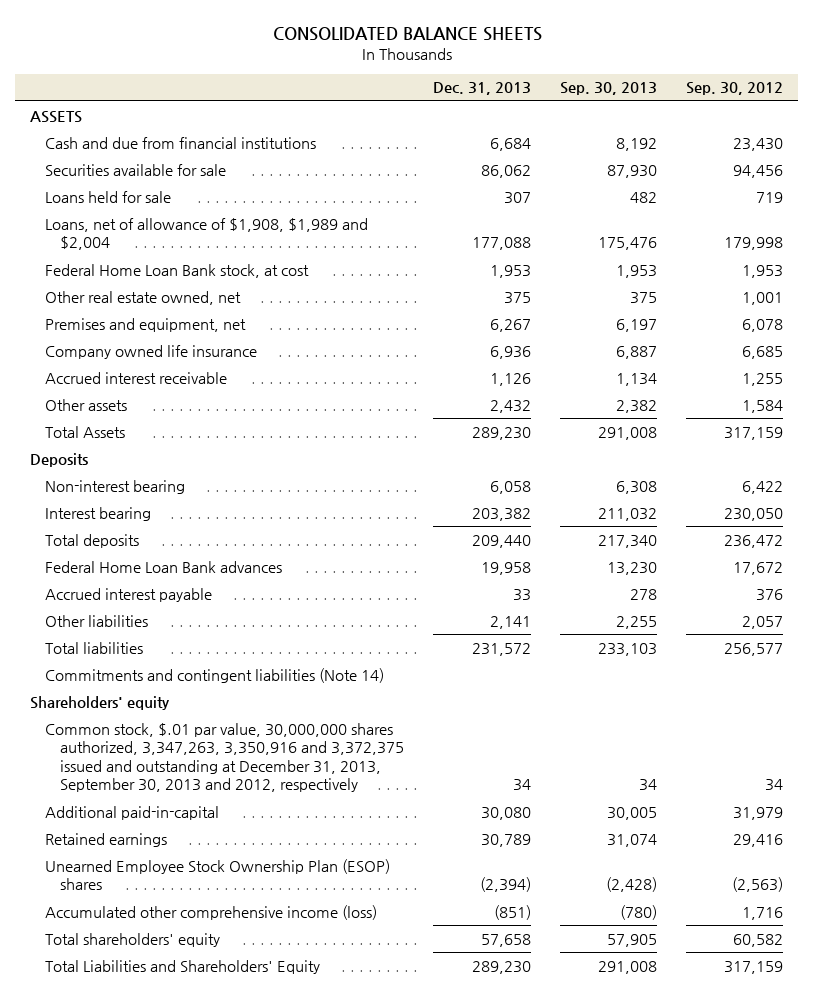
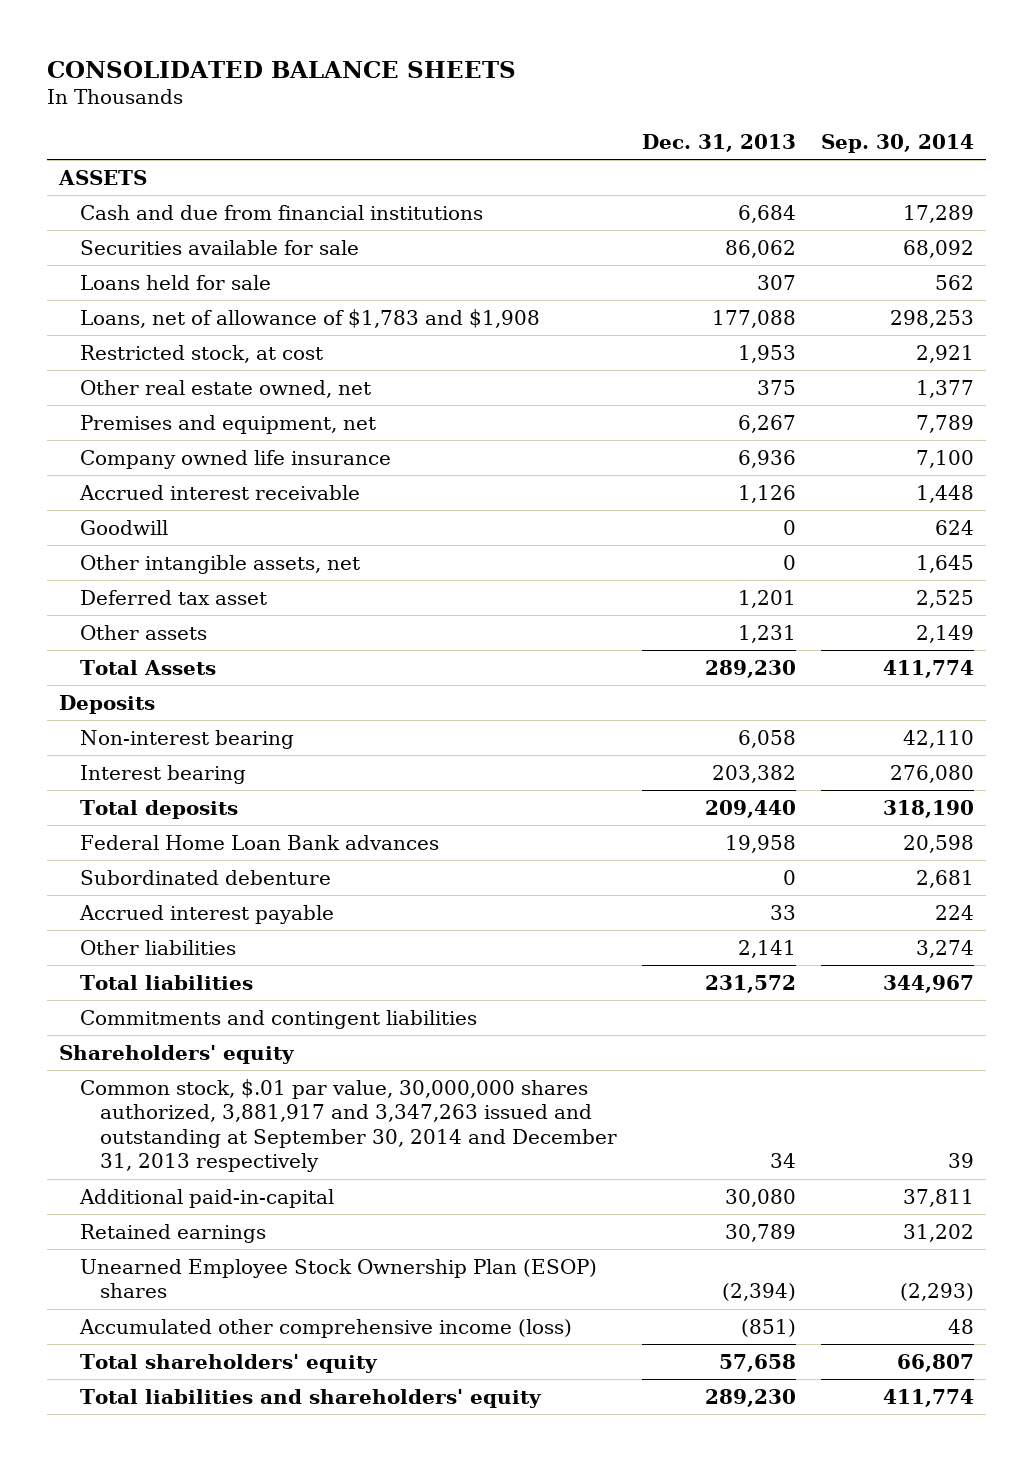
[560,82,658,96] Sep. 30, 2013 -> none
[686,82,784,96] Sep. 30, 2012 -> none
none -> [821,134,975,154] Sep. 30, 2014
[44,217,368,251] Loans, net of allowance of $1,908, $1,989 and $2,004 -> [79,308,540,328] Loans, net of allowance of $1,783 and $1,908
[44,263,309,278] Federal Home Loan Bank stock, at cost -> [79,344,323,363] Restricted stock, at cost
none -> [79,519,168,535] Goodwill
none -> [79,554,360,574] Other intangible assets, net
none -> [79,589,267,605] Deferred tax asset
[490,399,532,413] 2,432 -> [738,624,797,643] 1,231
none -> [79,869,331,885] Subordinated debenture
[44,667,384,683] Commitments and contingent liabilities (Note 14) -> [79,1009,477,1029] Commitments and contingent liabilities
[44,722,404,793] Common stock, $.01 par value, 30,000,000 shares authorized, 3,347,263, 3,350,916 and 3,372,375 issued and outstanding at December 31, 2013, September 30, 2013 and 2012, respectively -> [79,1078,618,1173] Common stock, $.01 par value, 30,000,000 shares authorized, 3,881,917 and 3,347,263 issued and outstanding at September 30, 2014 and December 31, 2013 respectively
[44,959,320,974] Total Liabilities and Shareholders' Equity -> [79,1388,542,1408] Total liabilities and shareholders' equity

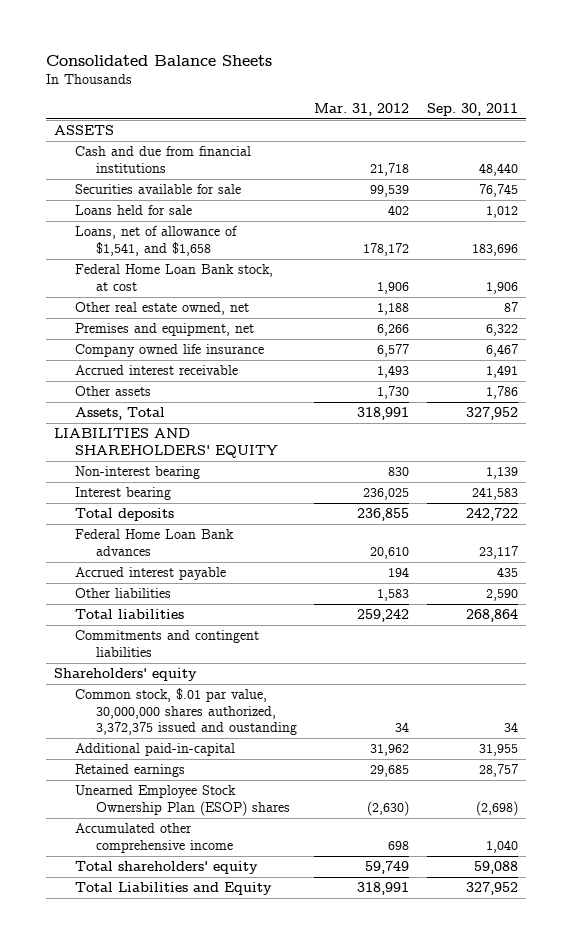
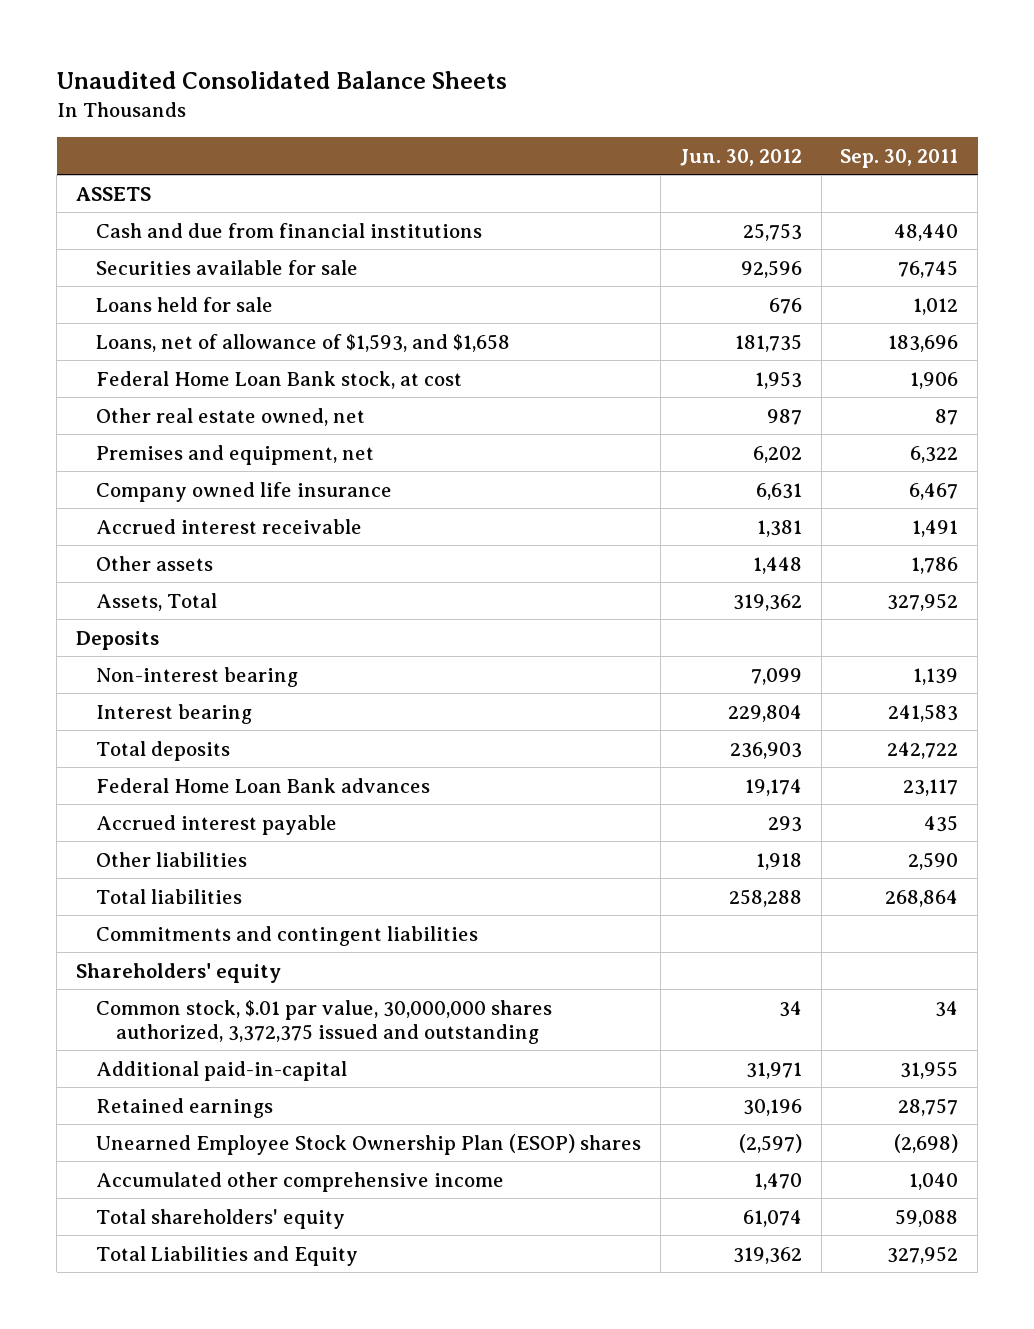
[45,55,272,67] Consolidated Balance Sheets -> [56,70,507,89] Unaudited Consolidated Balance Sheets
[314,102,410,116] Mar. 31, 2012 -> none
none -> [679,148,802,166] Jun. 30, 2012
[75,226,238,256] Loans, net of allowance of $1,541, and $1,658 -> [95,333,510,352] Loans, net of allowance of $1,593, and $1,658
[54,428,279,458] LIABILITIES AND SHAREHOLDERS' EQUITY -> none
none -> [75,630,159,650] Deposits
[75,688,297,736] Common stock, $.01 par value, 30,000,000 shares authorized, 3,372,375 issued and oustanding -> [95,999,552,1045] Common stock, $.01 par value, 30,000,000 shares authorized, 3,372,375 issued and outstanding

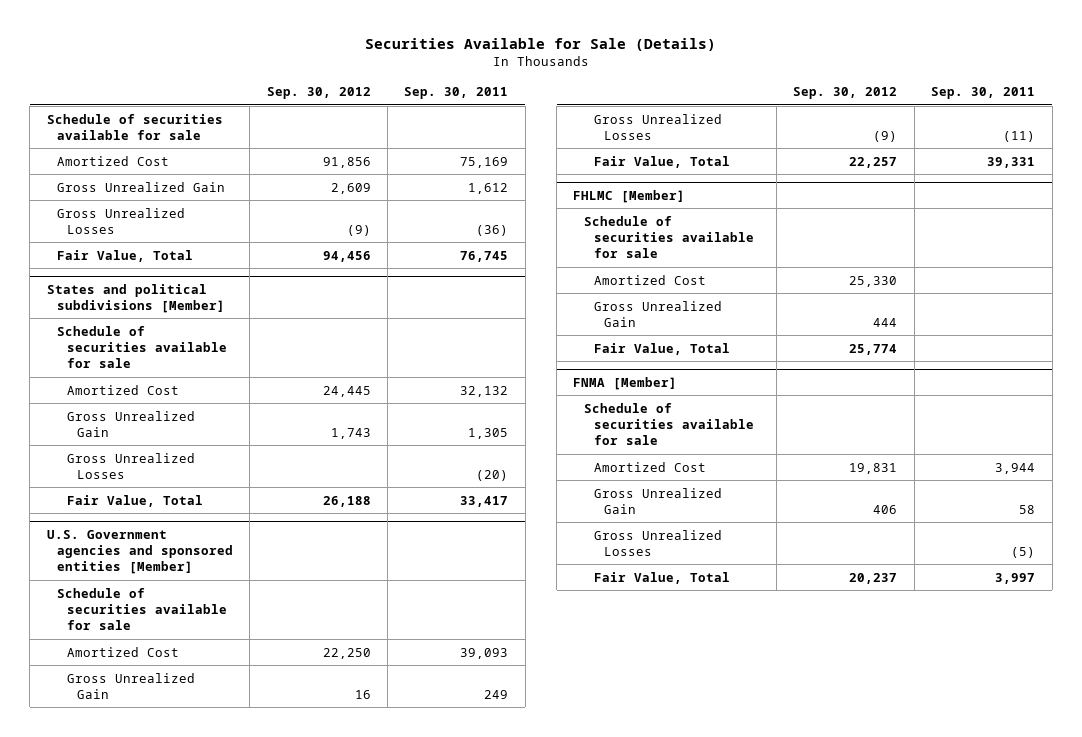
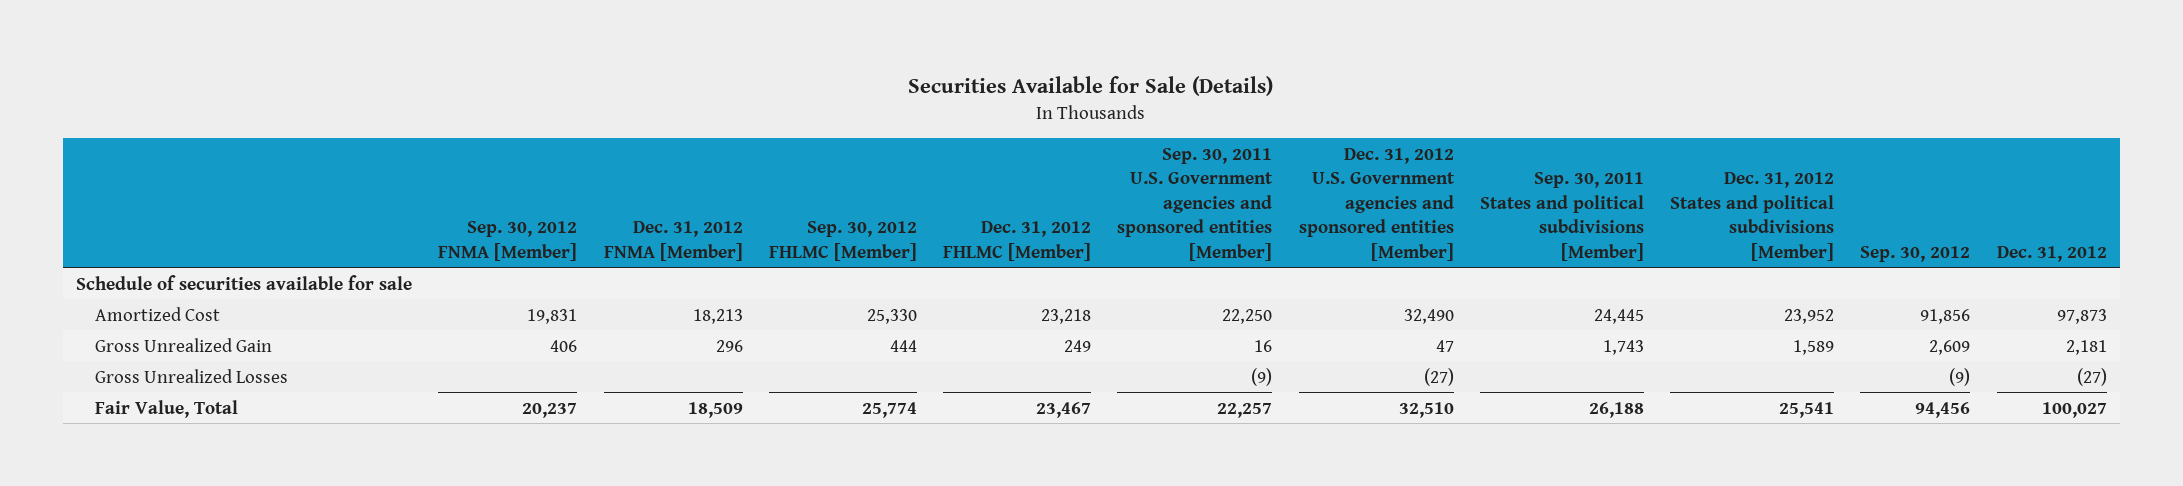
[404,87,509,100] Sep. 30, 2011 -> none
none -> [438,221,578,261] Sep. 30, 2012 FNMA [Member]
none -> [603,221,743,261] Dec. 31, 2012 FNMA [Member]
none -> [768,221,917,261] Sep. 30, 2012 FHLMC [Member]
none -> [943,221,1092,261] Dec. 31, 2012 FHLMC [Member]
none -> [1117,147,1274,261] Sep. 30, 2011 U.S. Government agencies and sponsored entities [Member]
none -> [1298,147,1455,261] Dec. 31, 2012 U.S. Government agencies and sponsored entities [Member]
none -> [1479,172,1644,261] Sep. 30, 2011 States and political subdivisions [Member]
none -> [1670,172,1835,261] Dec. 31, 2012 States and political subdivisions [Member]
none -> [1996,245,2107,262] Dec. 31, 2012
[46,283,225,313] States and political subdivisions [Member] -> none
[56,325,228,368] Schedule of securities available for sale -> none
[67,384,180,395] Amortized Cost -> none
[67,410,196,437] Gross Unrealized Gain -> none
[67,452,196,479] Gross Unrealized Losses -> none
[67,494,204,507] Fair Value, Total -> none
[46,529,233,575] U.S. Government agencies and sponsored entities [Member] -> none
[56,587,228,630] Schedule of securities available for sale -> none
[67,646,180,657] Amortized Cost -> none
[67,672,196,699] Gross Unrealized Gain -> none
[593,113,722,140] Gross Unrealized Losses -> none
[593,155,730,168] Fair Value, Total -> none
[573,189,686,203] FHLMC [Member] -> none
[583,215,754,258] Schedule of securities available for sale -> none
[593,274,706,285] Amortized Cost -> none
[593,300,722,327] Gross Unrealized Gain -> none
[593,342,730,355] Fair Value, Total -> none
[573,376,678,390] FNMA [Member] -> none
[583,402,754,445] Schedule of securities available for sale -> none
[593,461,706,472] Amortized Cost -> none
[593,487,722,514] Gross Unrealized Gain -> none
[593,529,722,556] Gross Unrealized Losses -> none
[593,571,730,584] Fair Value, Total -> none

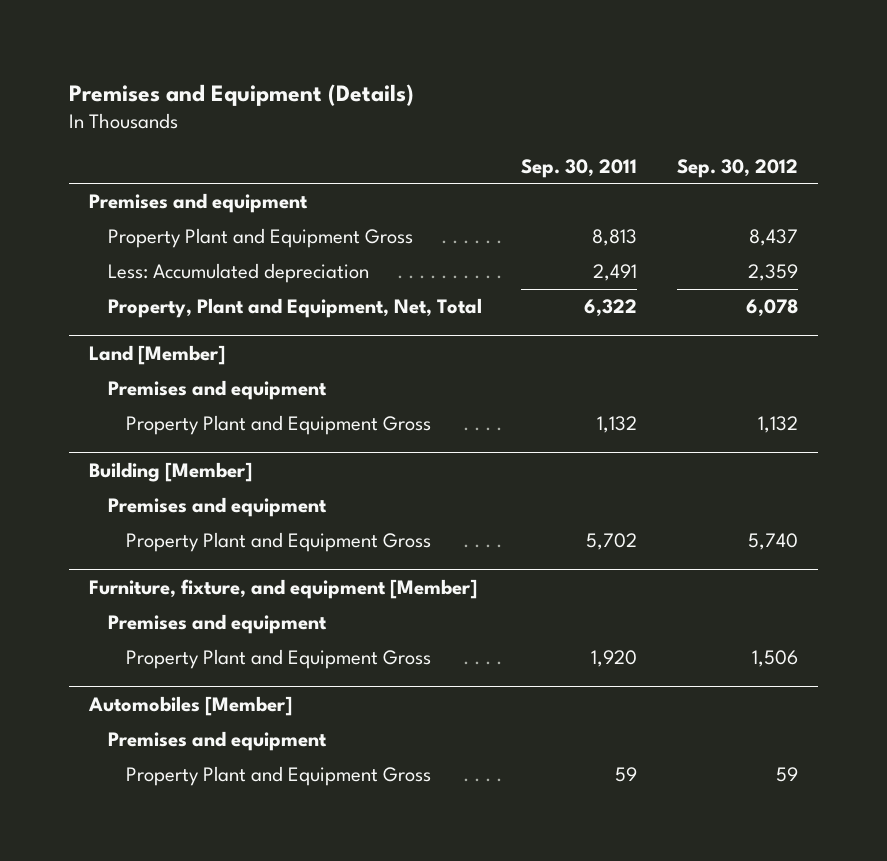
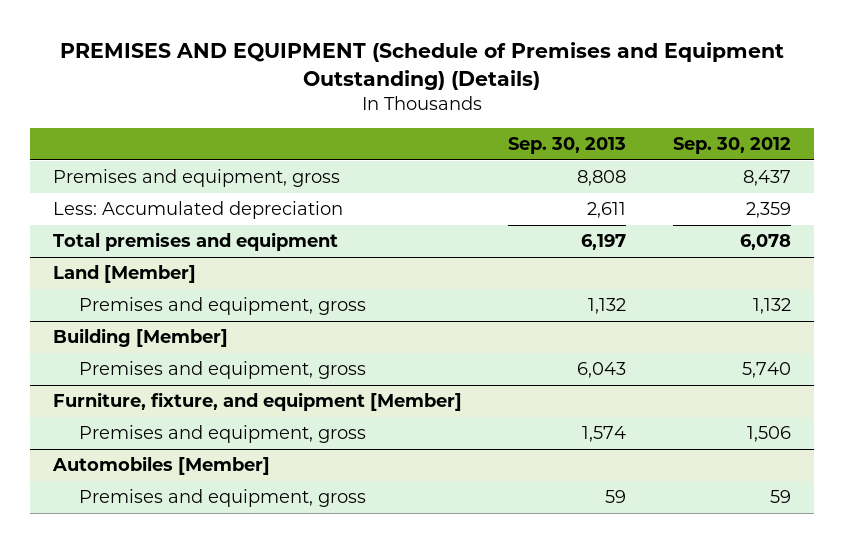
[69,83,415,106] Premises and Equipment (Details) -> [59,41,784,90] PREMISES AND EQUIPMENT (Schedule of Premises and Equipment Outstanding) (Details)
[521,158,638,178] Sep. 30, 2011 -> none
none -> [508,137,627,155] Sep. 30, 2013
[89,193,309,214] Premises and equipment -> none
[107,228,413,249] Property Plant and Equipment Gross -> [53,169,341,188] Premises and equipment, gross
[107,298,482,319] Property, Plant and Equipment, Net, Total -> [53,232,339,252] Total premises and equipment
[107,380,327,401] Premises and equipment -> none
[126,415,432,436] Property Plant and Equipment Gross -> [78,297,366,316] Premises and equipment, gross
[107,497,327,518] Premises and equipment -> none
[126,532,432,553] Property Plant and Equipment Gross -> [78,361,366,380] Premises and equipment, gross
[107,614,327,635] Premises and equipment -> none
[126,649,432,670] Property Plant and Equipment Gross -> [78,425,366,444] Premises and equipment, gross
[107,731,327,752] Premises and equipment -> none
[126,766,432,787] Property Plant and Equipment Gross -> [78,489,366,508] Premises and equipment, gross

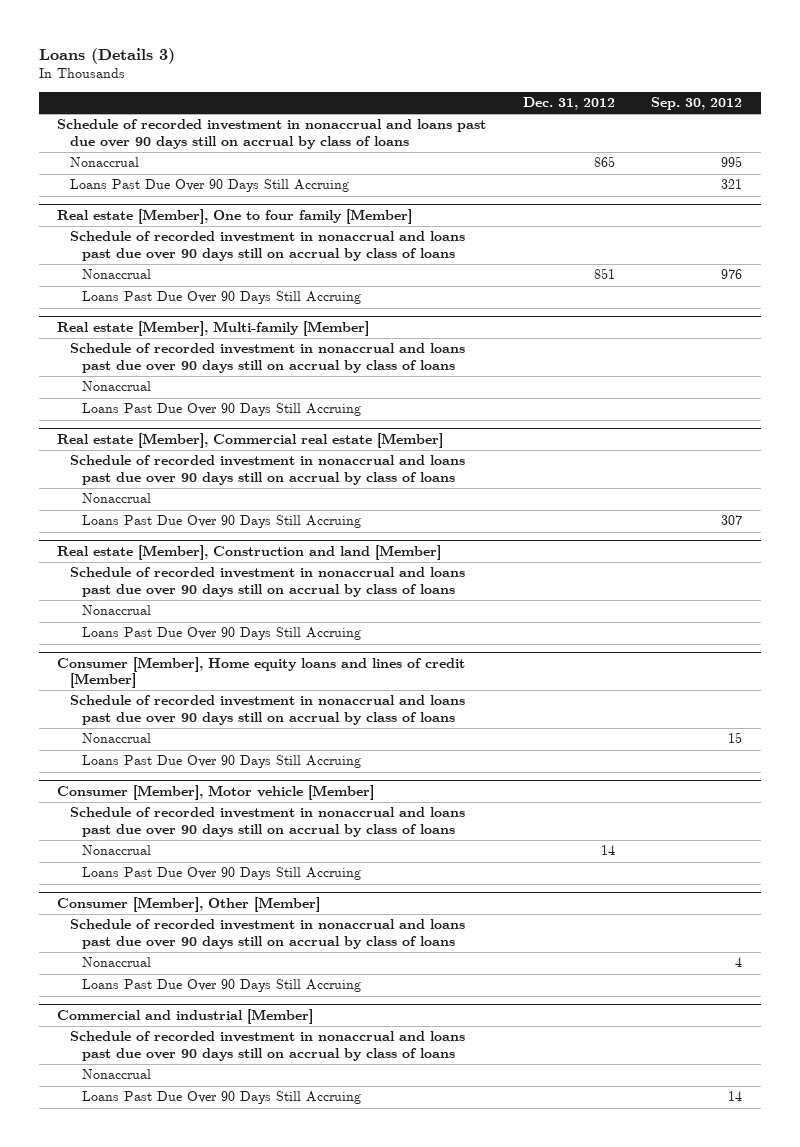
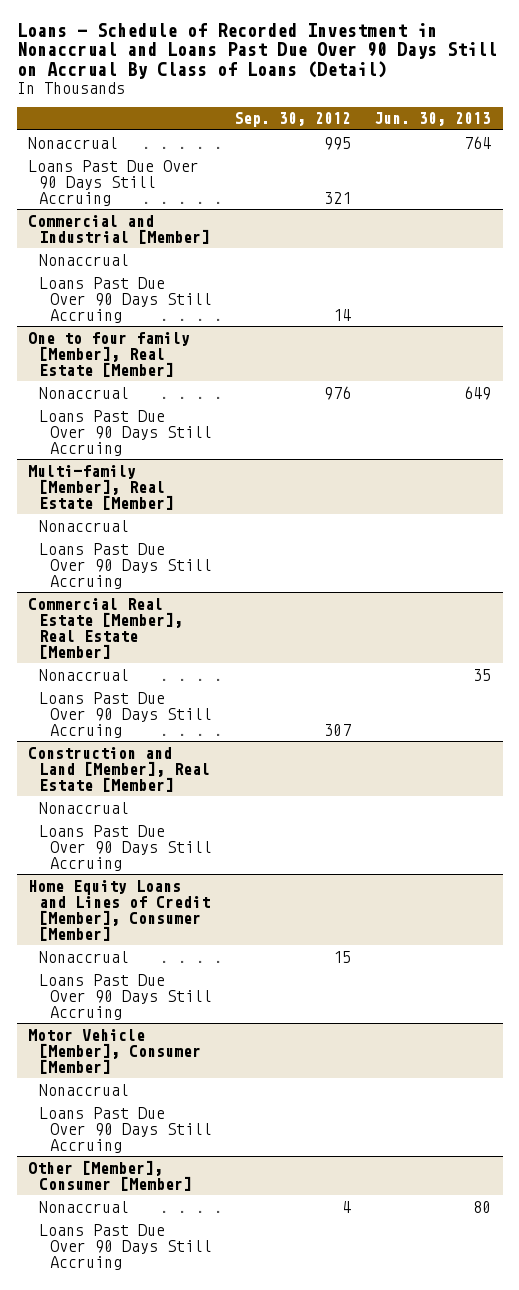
[39,48,176,65] Loans (Details 3) -> [16,22,497,80] Loans - Schedule of Recorded Investment in Nonaccrual and Loans Past Due Over 90 Days Still on Accrual By Class of Loans (Detail)
[522,97,615,111] Dec. 31, 2012 -> none
none -> [374,112,492,127] Jun. 30, 2013
[57,119,487,150] Schedule of recorded investment in nonaccrual and loans past due over 90 days still on accrual by class of loans -> none
[69,231,465,262] Schedule of recorded investment in nonaccrual and loans past due over 90 days still on accrual by class of loans -> none
none -> [28,214,210,244] Commercial and Industrial [Member]
none -> [38,253,129,266] Nonaccrual
none -> [38,276,212,323] Loans Past Due Over 90 Days Still Accruing
[57,208,413,224] Real estate [Member], One to four family [Member] -> [28,331,191,377] One to four family [Member], Real Estate [Member]
[69,343,465,374] Schedule of recorded investment in nonaccrual and loans past due over 90 days still on accrual by class of loans -> none
[57,320,370,336] Real estate [Member], Multi-family [Member] -> [28,464,174,510] Multi-family [Member], Real Estate [Member]
[69,455,465,486] Schedule of recorded investment in nonaccrual and loans past due over 90 days still on accrual by class of loans -> none
[57,432,444,448] Real estate [Member], Commercial real estate [Member] -> [28,597,183,659] Commercial Real Estate [Member], Real Estate [Member]
[69,567,465,598] Schedule of recorded investment in nonaccrual and loans past due over 90 days still on accrual by class of loans -> none
[57,544,442,560] Real estate [Member], Construction and land [Member] -> [28,746,210,792] Construction and Land [Member], Real Estate [Member]
[69,695,465,726] Schedule of recorded investment in nonaccrual and loans past due over 90 days still on accrual by class of loans -> none
[57,656,466,689] Consumer [Member], Home equity loans and lines of credit [Member] -> [28,879,210,941] Home Equity Loans and Lines of Credit [Member], Consumer [Member]
[69,807,465,838] Schedule of recorded investment in nonaccrual and loans past due over 90 days still on accrual by class of loans -> none
[57,784,375,800] Consumer [Member], Motor vehicle [Member] -> [28,1028,201,1074] Motor Vehicle [Member], Consumer [Member]
[69,919,465,950] Schedule of recorded investment in nonaccrual and loans past due over 90 days still on accrual by class of loans -> none
[57,896,321,912] Consumer [Member], Other [Member] -> [28,1159,192,1191] Other [Member], Consumer [Member]
[57,1008,314,1024] Commercial and industrial [Member] -> none
[69,1031,465,1062] Schedule of recorded investment in nonaccrual and loans past due over 90 days still on accrual by class of loans -> none
[81,1069,151,1080] Nonaccrual -> none
[81,1091,361,1105] Loans Past Due Over 90 Days Still Accruing -> none

